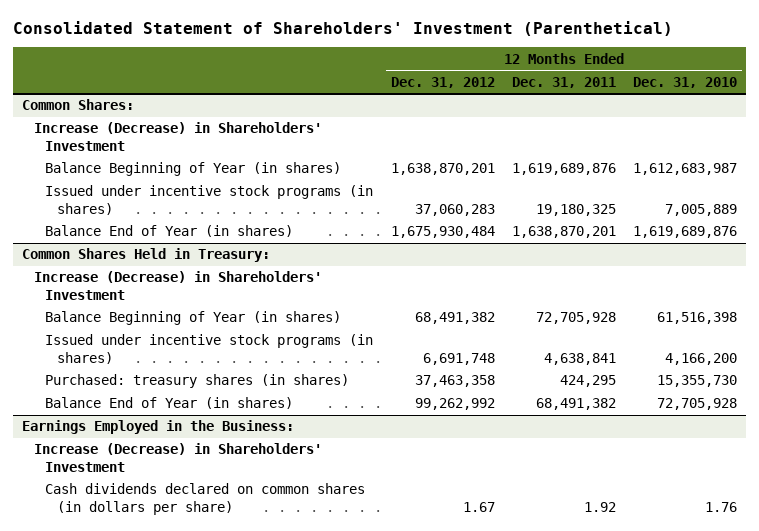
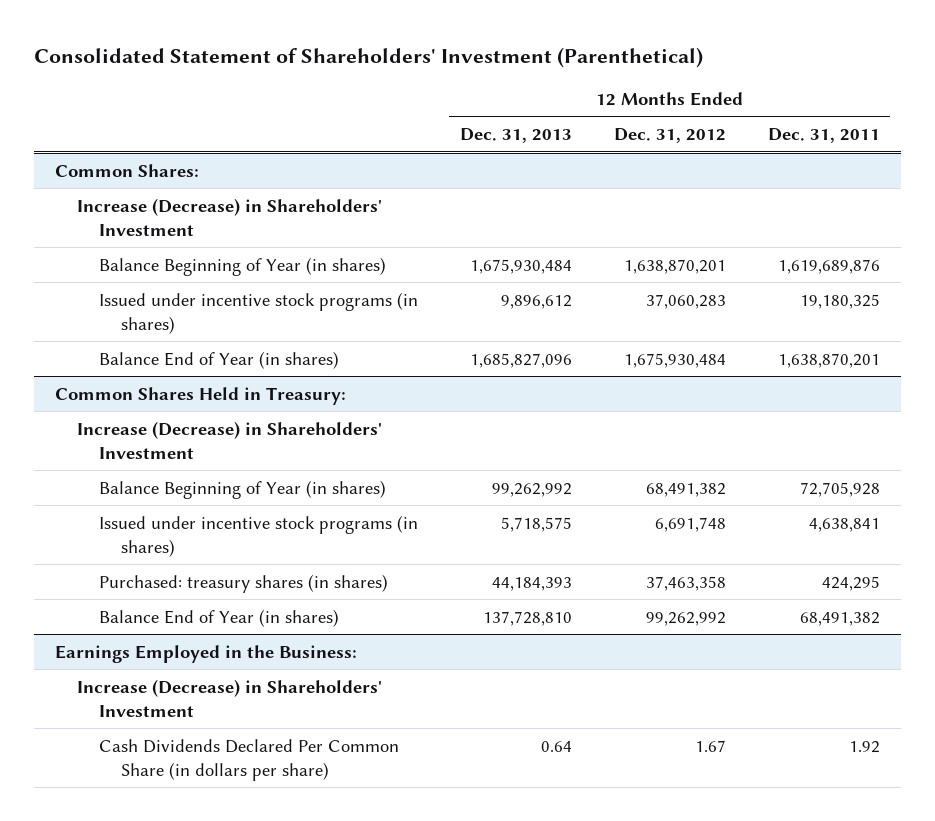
[633,76,738,88] Dec. 31, 2010 -> none
none -> [459,128,572,144] Dec. 31, 2013
[45,483,366,515] Cash dividends declared on common shares (in dollars per share) -> [98,738,399,781] Cash Dividends Declared Per Common Share (in dollars per share)

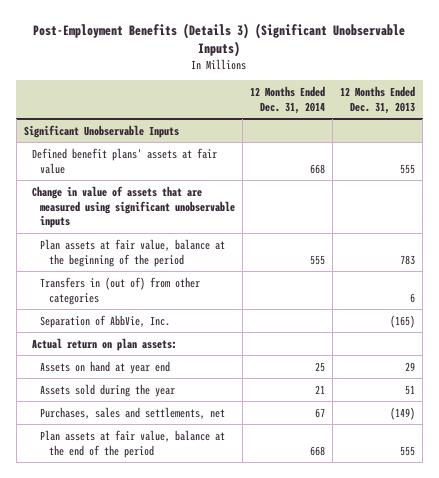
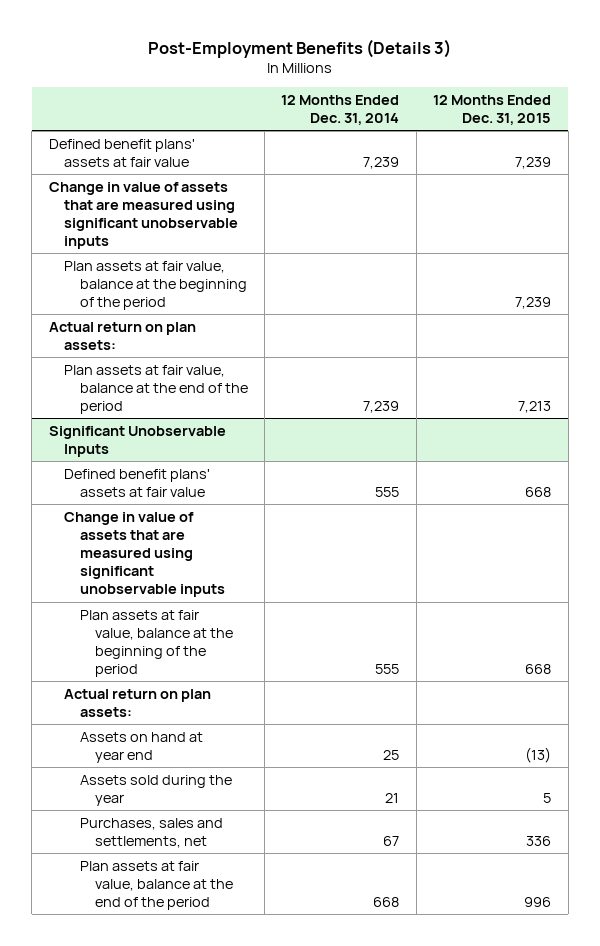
[33,22,406,57] Post-Employment Benefits (Details 3) (Significant Unobservable Inputs) -> [147,38,451,58] Post-Employment Benefits (Details 3)
[340,86,416,114] 12 Months Ended Dec. 31, 2013 -> none
none -> [433,95,552,126] 12 Months Ended Dec. 31, 2015
none -> [48,138,195,167] Defined benefit plans' assets at fair value
none -> [48,181,239,250] Change in value of assets that are measured using significant unobservable inputs
none -> [64,260,247,310] Plan assets at fair value, balance at the beginning of the period
none -> [48,321,196,350] Actual return on plan assets:
none -> [64,364,248,414] Plan assets at fair value, balance at the end of the period
[310,163,326,174] 668 -> [375,486,400,497] 555
[40,276,201,305] Transfers in (out of) from other categories -> none
[40,314,171,328] Separation of AbbVie, Inc. -> none

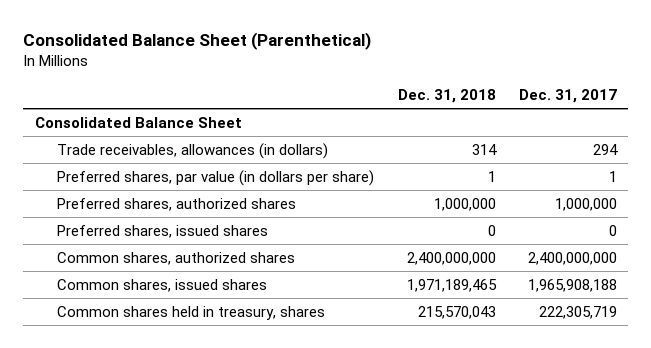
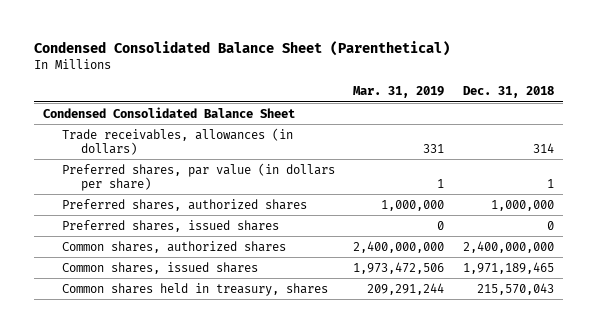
[22,32,371,51] Consolidated Balance Sheet (Parenthetical) -> [34,40,451,56] Condensed Consolidated Balance Sheet (Parenthetical)
[518,89,617,104] Dec. 31, 2017 -> none
none -> [353,86,445,99] Mar. 31, 2019
[34,116,242,128] Consolidated Balance Sheet -> [43,106,296,118] Condensed Consolidated Balance Sheet

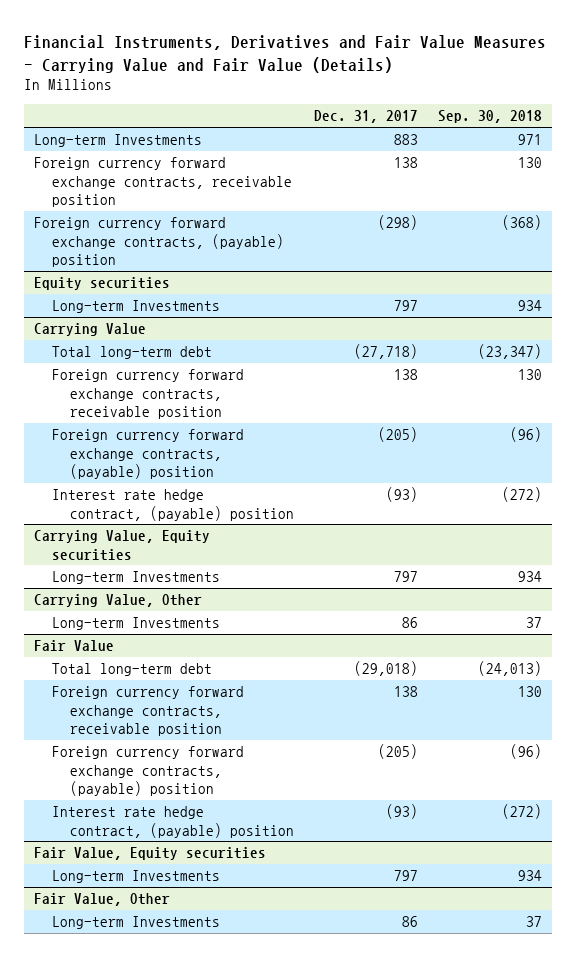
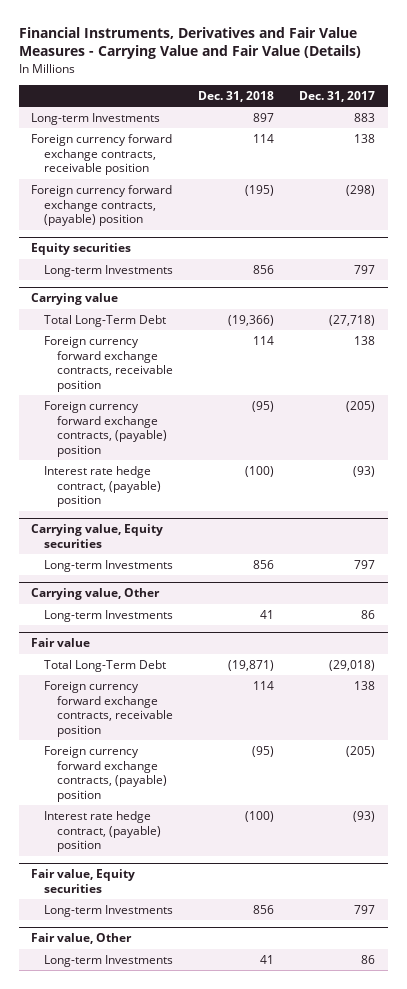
[438,110,543,124] Sep. 30, 2018 -> none
none -> [198,90,275,102] Dec. 31, 2018
[33,323,146,337] Carrying Value -> [31,293,119,306] Carrying value
[51,346,212,360] Total long-term debt -> [44,314,167,327] Total Long-Term Debt
[33,530,210,561] Carrying Value, Equity securities -> [31,524,164,549] Carrying value, Equity securities
[33,594,202,608] Carrying Value, Other -> [31,588,161,601] Carrying value, Other
[33,640,114,652] Fair Value -> [31,638,91,648] Fair value
[51,663,212,677] Total long-term debt -> [44,659,167,672] Total Long-Term Debt
[33,847,266,861] Fair Value, Equity securities -> [31,869,136,894] Fair value, Equity securities
[33,893,170,907] Fair Value, Other -> [31,933,133,945] Fair value, Other

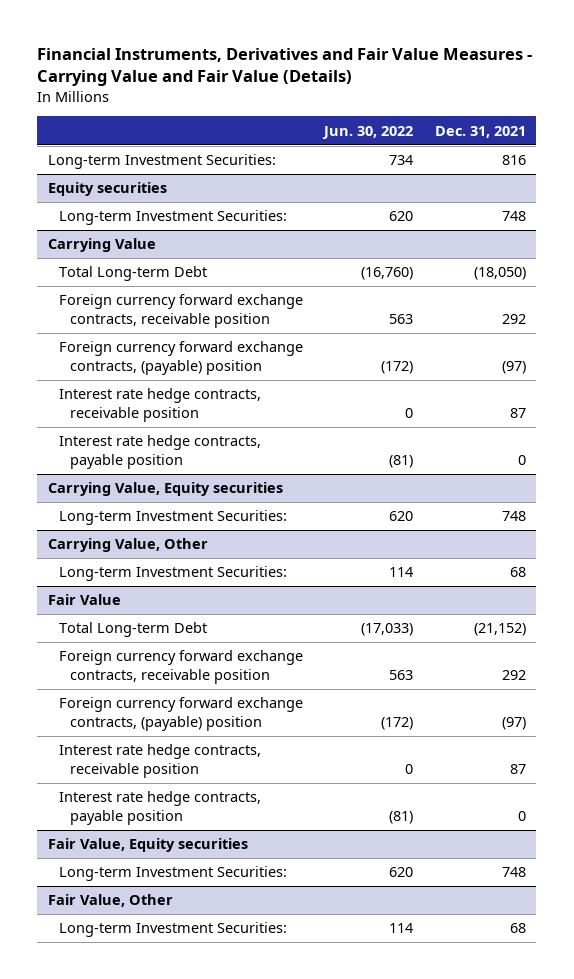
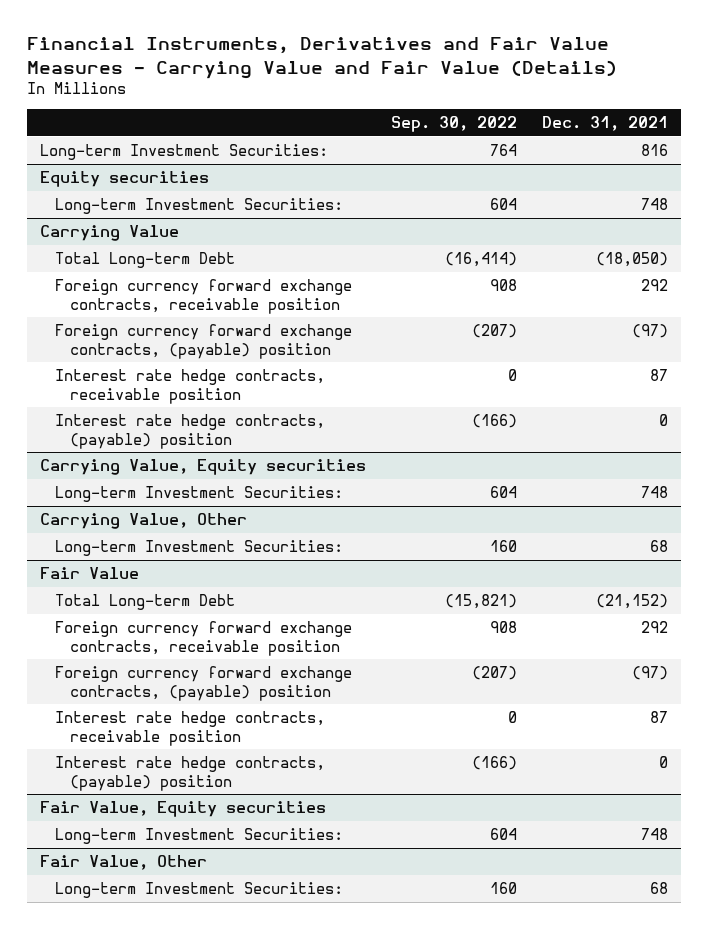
[322,125,414,139] Jun. 30, 2022 -> none
none -> [390,116,517,133] Sep. 30, 2022
[58,435,261,469] Interest rate hedge contracts, payable position -> [54,414,325,449] Interest rate hedge contracts, (payable) position
[58,791,261,825] Interest rate hedge contracts, payable position -> [54,756,325,791] Interest rate hedge contracts, (payable) position

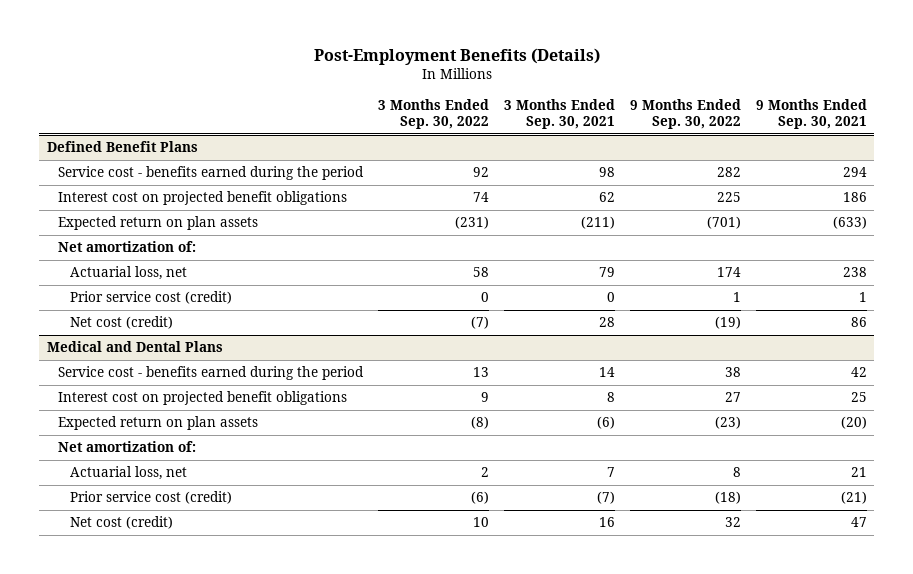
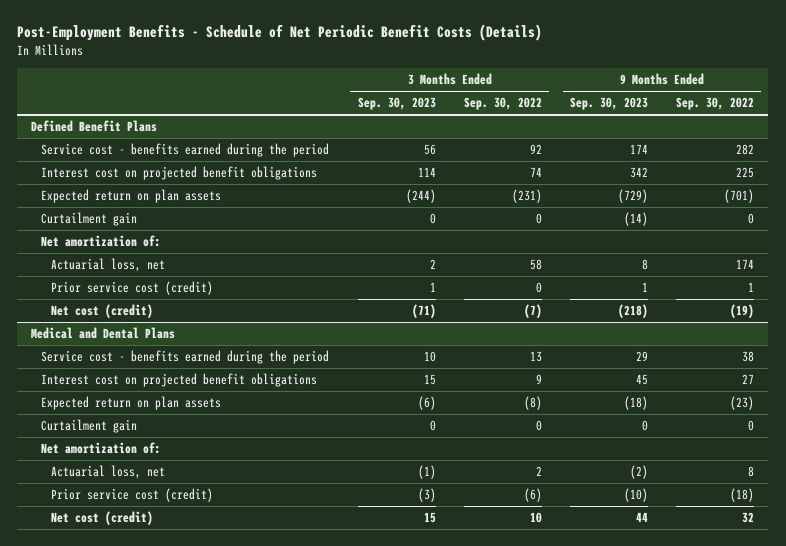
[313,47,600,65] Post-Employment Benefits (Details) -> [17,24,543,42] Post-Employment Benefits - Schedule of Net Periodic Benefit Costs (Details)
[503,99,615,130] 3 Months Ended Sep. 30, 2021 -> none
[755,99,867,130] 9 Months Ended Sep. 30, 2021 -> none
none -> [357,97,436,111] Sep. 30, 2023
none -> [570,97,649,111] Sep. 30, 2023
none -> [41,212,138,227] Curtailment gain
none -> [41,419,138,434] Curtailment gain

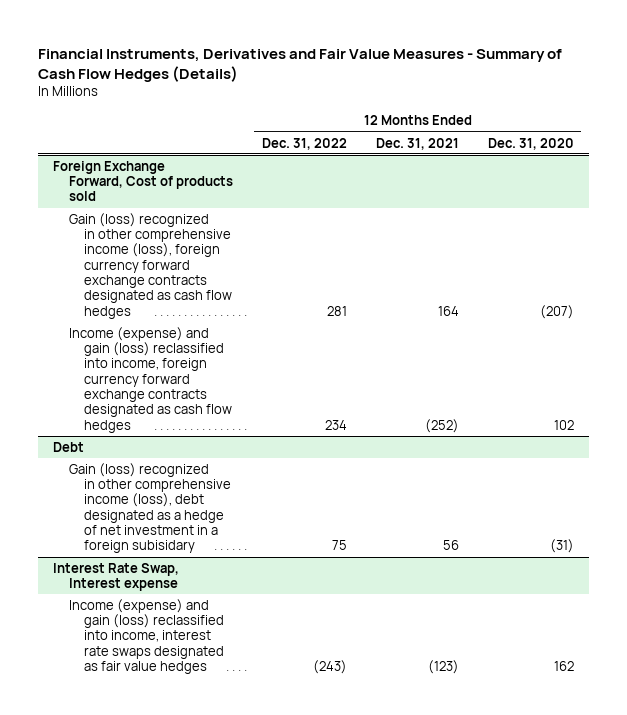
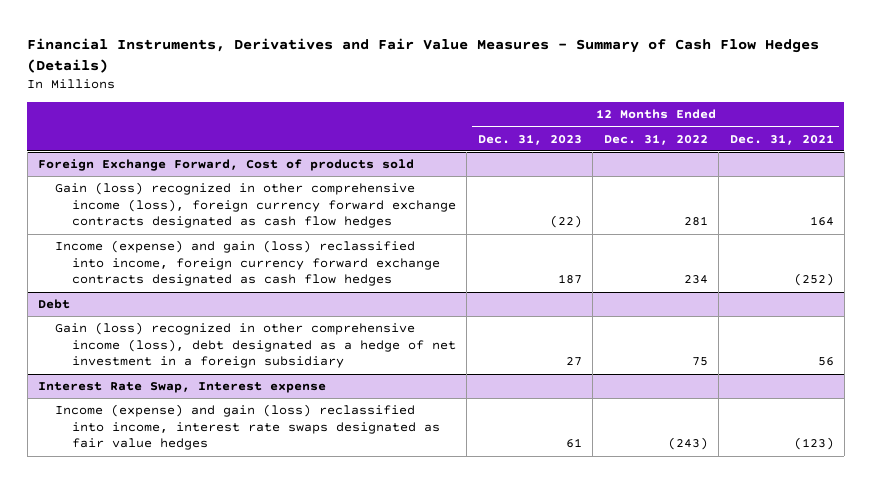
[488,137,575,150] Dec. 31, 2020 -> none
none -> [477,133,582,145] Dec. 31, 2023
[68,462,232,554] Gain (loss) recognized in other comprehensive income (loss), debt designated as a hedge of net investment in a foreign subisidary -> [55,322,456,369] Gain (loss) recognized in other comprehensive income (loss), debt designated as a hedge of net investment in a foreign subsidiary

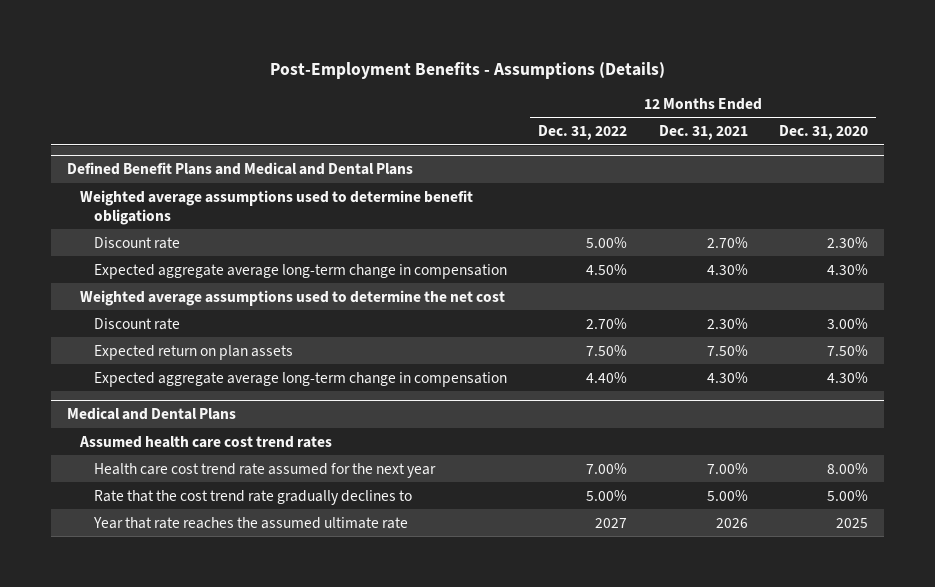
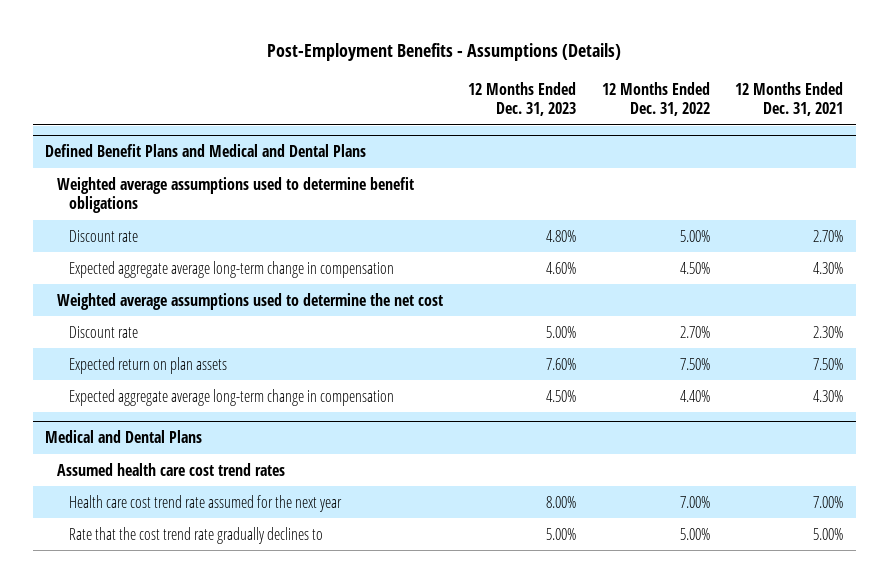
[779,125,869,141] Dec. 31, 2020 -> none
none -> [468,81,577,117] 12 Months Ended Dec. 31, 2023
[92,516,408,529] Year that rate reaches the assumed ultimate rate -> none

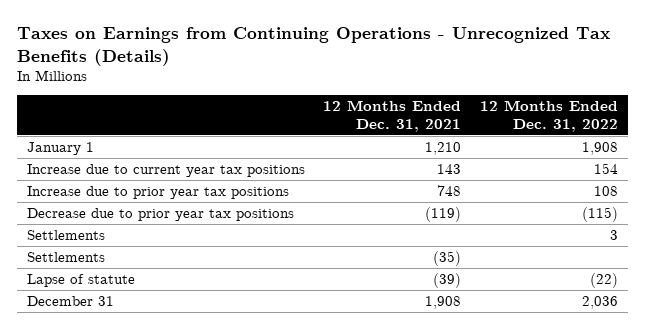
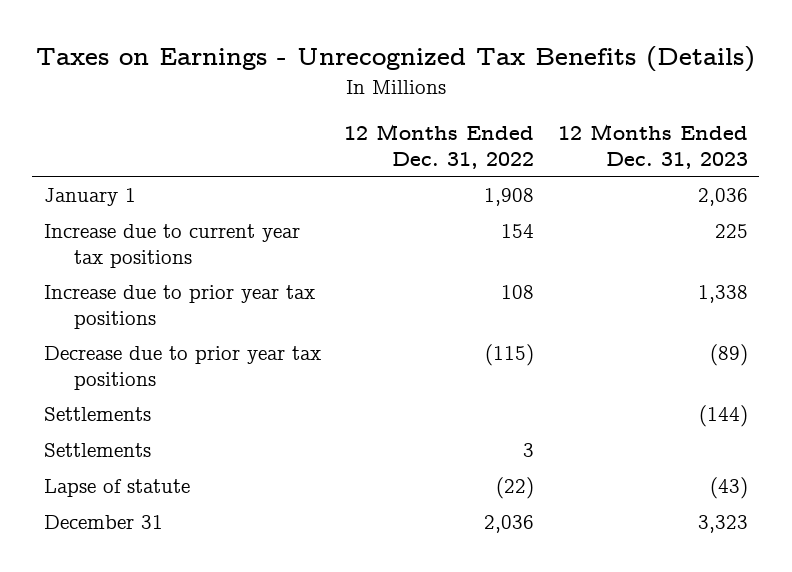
[17,27,611,66] Taxes on Earnings from Continuing Operations - Unrecognized Tax Benefits (Details) -> [35,46,755,73] Taxes on Earnings - Unrecognized Tax Benefits (Details)
[323,100,462,133] 12 Months Ended Dec. 31, 2021 -> none
none -> [557,124,748,169] 12 Months Ended Dec. 31, 2023
[26,229,105,240] Settlements -> [44,443,152,458] Settlements

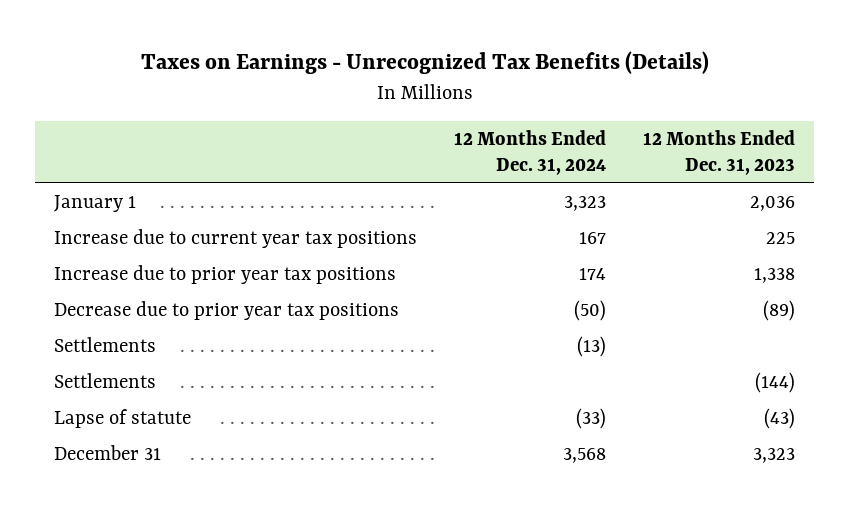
[344,124,535,169] 12 Months Ended Dec. 31, 2022 -> none
none -> [454,129,607,176] 12 Months Ended Dec. 31, 2024
[44,407,152,422] Settlements -> [53,373,156,389] Settlements

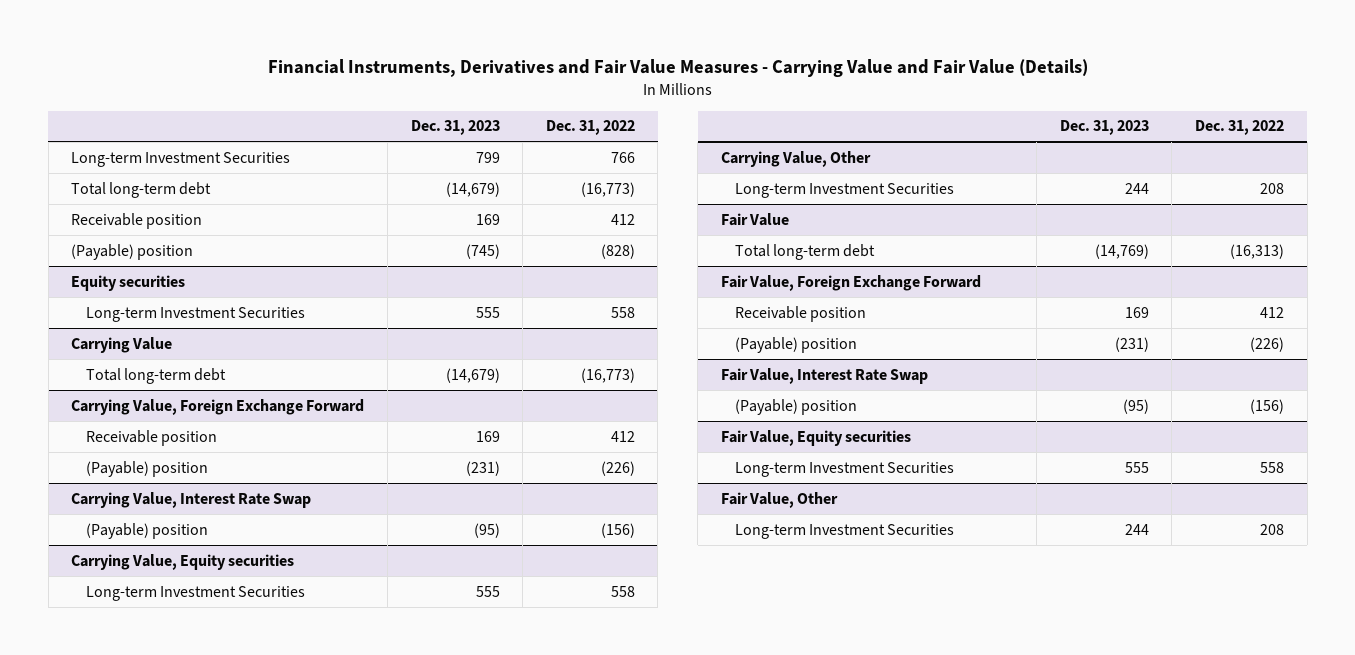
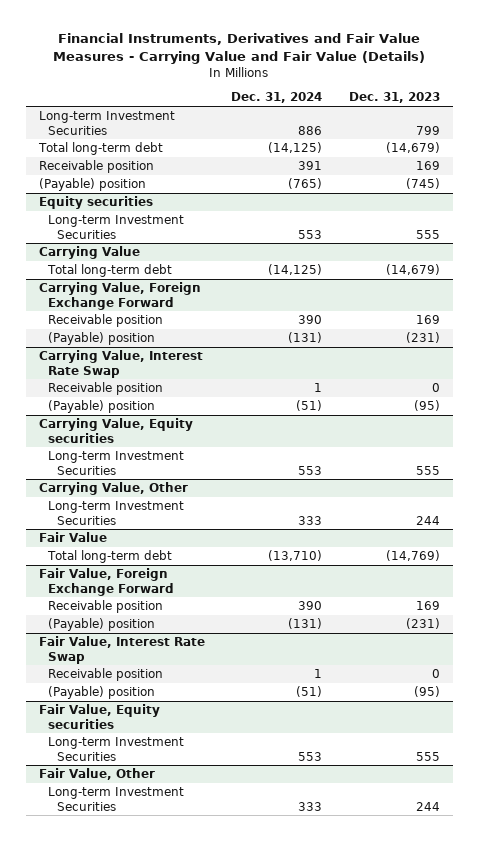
[545,120,635,136] Dec. 31, 2022 -> none
none -> [231,92,323,104] Dec. 31, 2024
none -> [47,382,163,396] Receivable position
none -> [47,668,163,682] Receivable position

